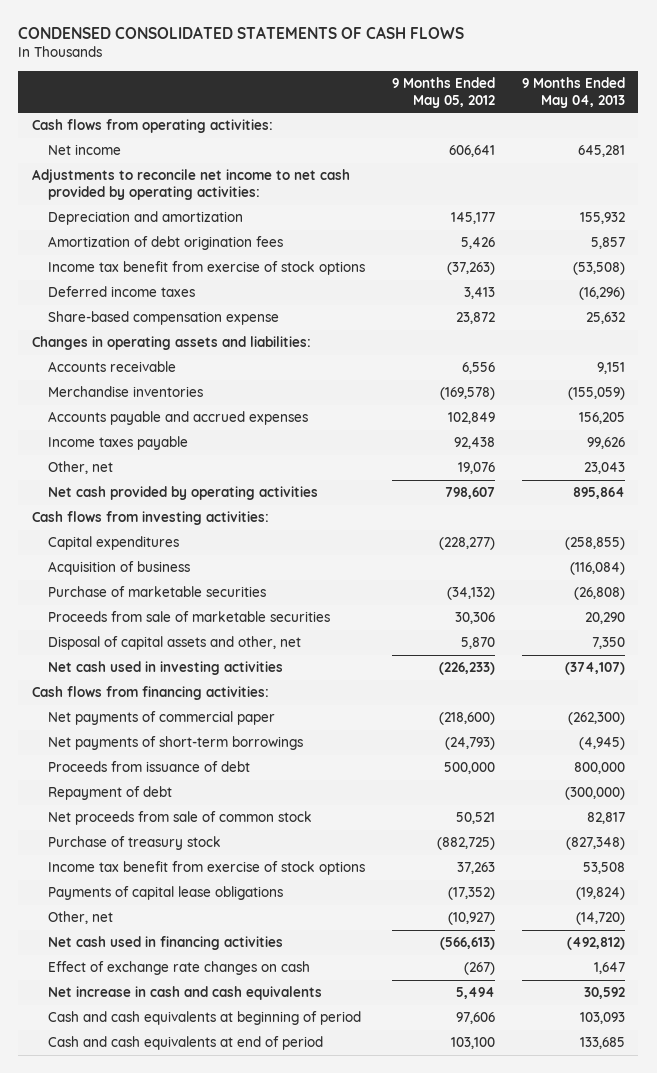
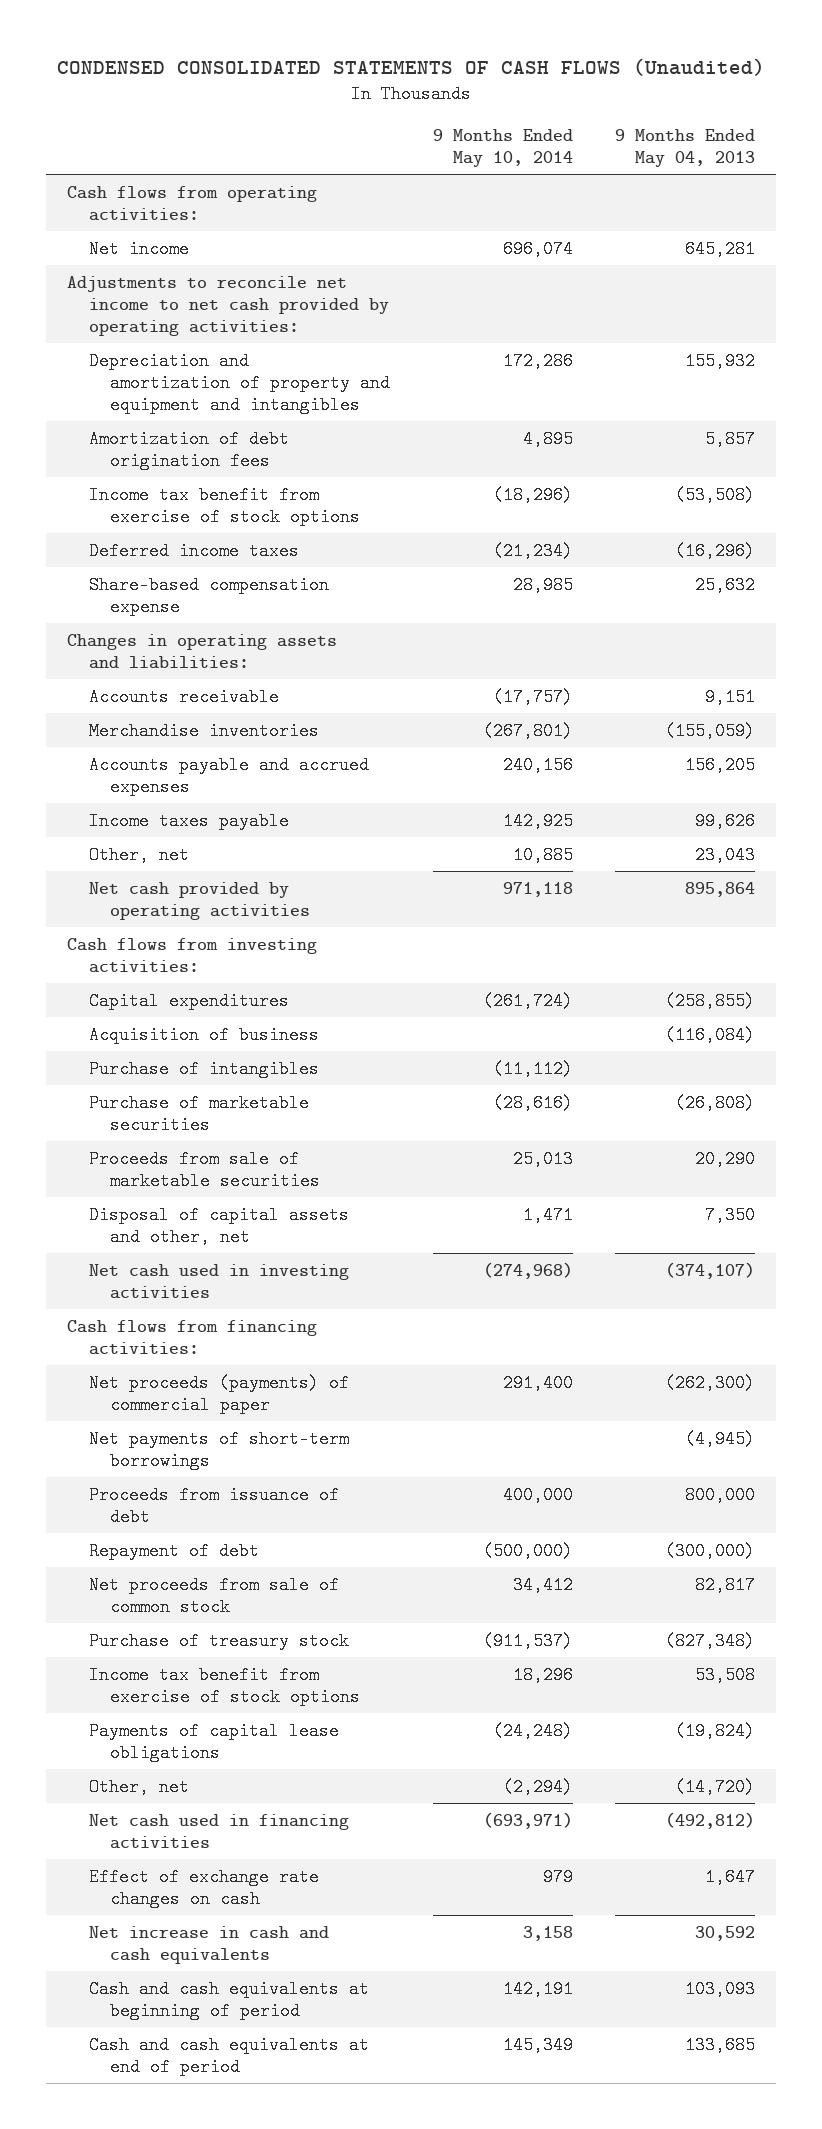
[18,26,465,40] CONDENSED CONSOLIDATED STATEMENTS OF CASH FLOWS -> [57,58,766,77] CONDENSED CONSOLIDATED STATEMENTS OF CASH FLOWS (Unaudited)
[391,76,495,108] 9 Months Ended May 05, 2012 -> none
none -> [432,128,573,167] 9 Months Ended May 10, 2014
[47,211,243,226] Depreciation and amortization -> [88,351,391,415] Depreciation and amortization of property and equipment and intangibles
none -> [88,1059,319,1078] Purchase of intangibles
[47,711,275,726] Net payments of commercial paper -> [88,1373,349,1414] Net proceeds (payments) of commercial paper

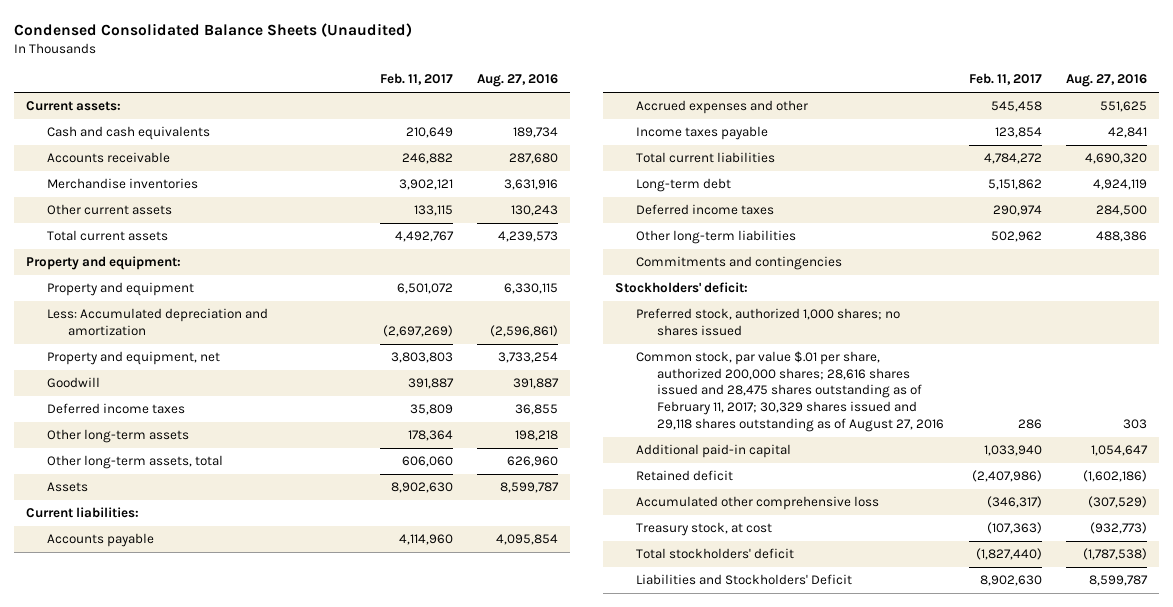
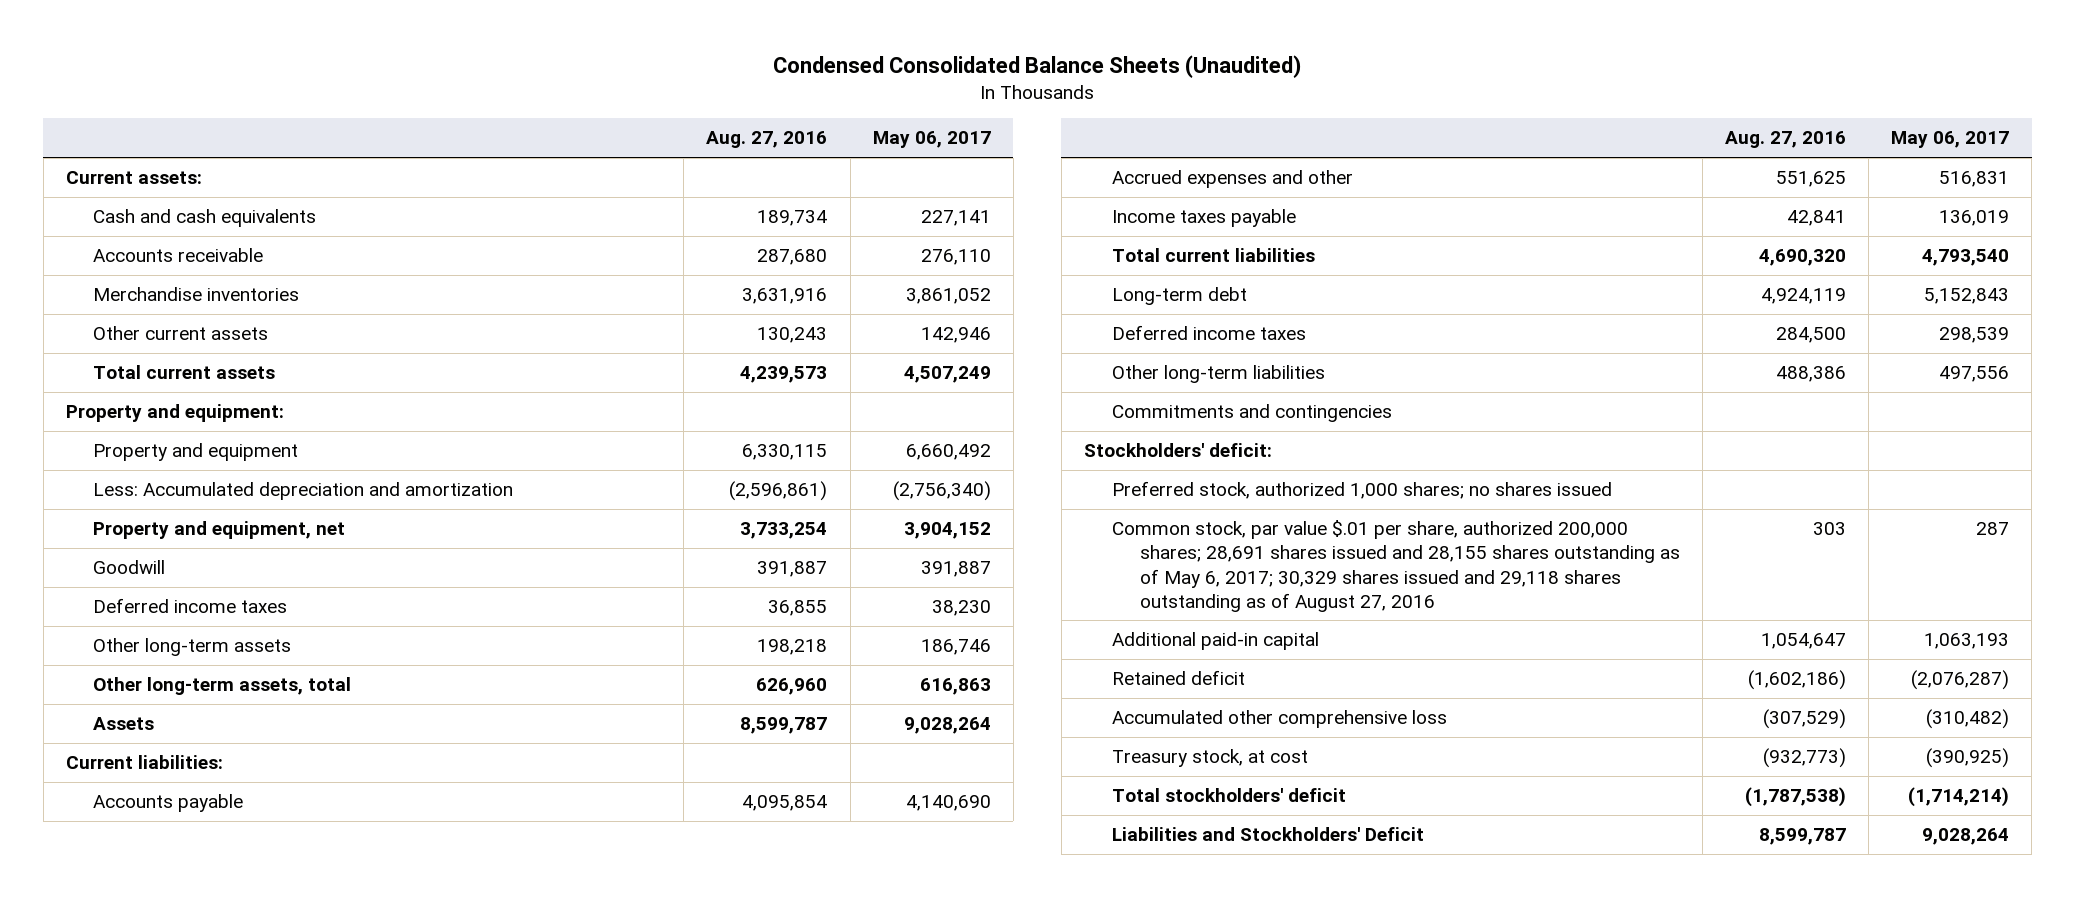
[379,73,453,86] Feb. 11, 2017 -> none
none -> [872,131,991,149] May 06, 2017
[636,351,945,432] Common stock, par value $.01 per share, authorized 200,000 shares; 28,616 shares issued and 28,475 shares outstanding as of February 11, 2017; 30,329 shares issued and 29,118 shares outstanding as of August 27, 2016 -> [1111,520,1680,612] Common stock, par value $.01 per share, authorized 200,000 shares; 28,691 shares issued and 28,155 shares outstanding as of May 6, 2017; 30,329 shares issued and 29,118 shares outstanding as of August 27, 2016

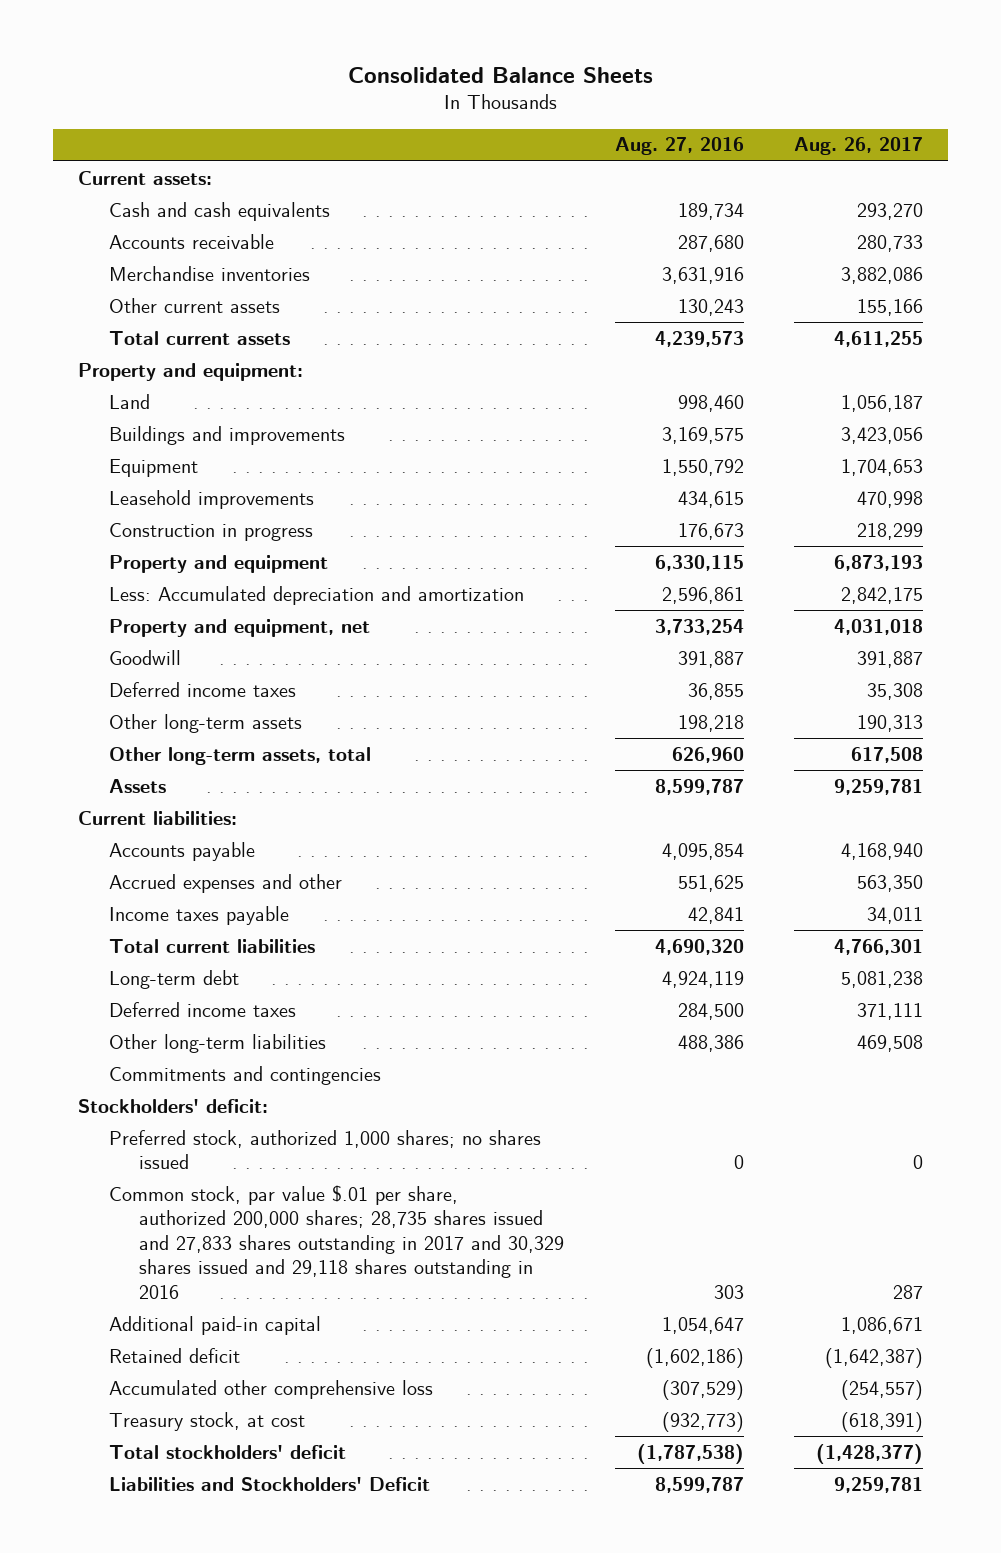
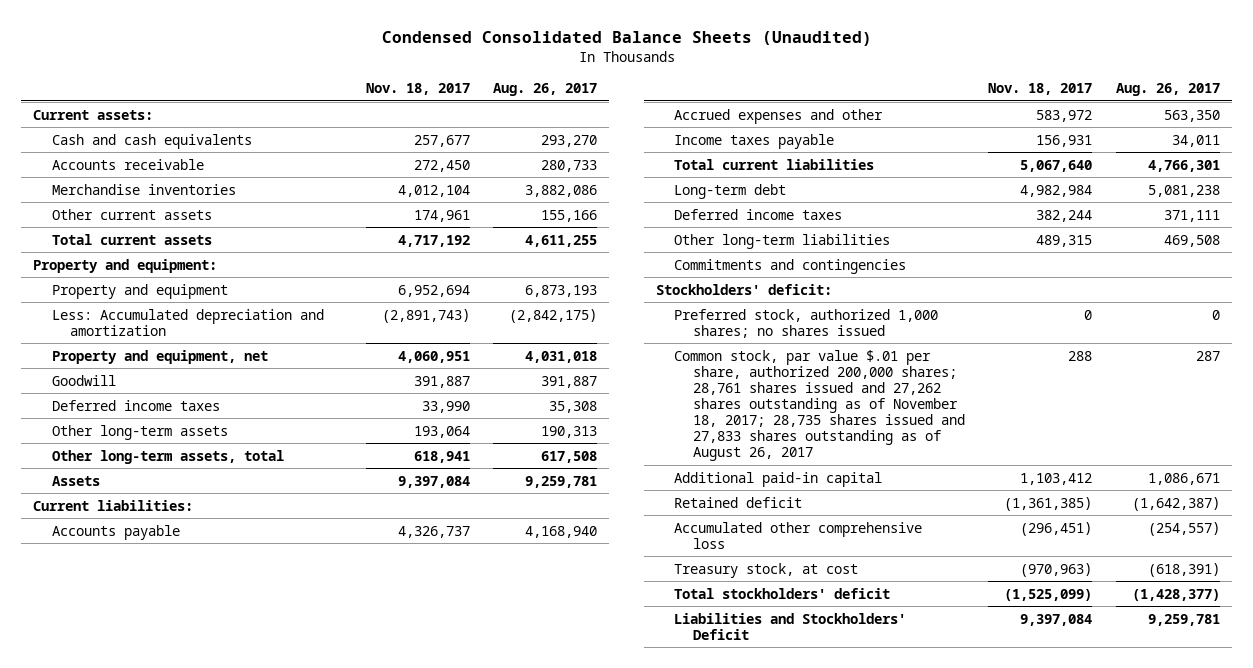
[347,66,653,83] Consolidated Balance Sheets -> [381,31,872,47] Condensed Consolidated Balance Sheets (Unaudited)
[614,137,744,156] Aug. 27, 2016 -> none
none -> [365,83,470,96] Nov. 18, 2017
[108,393,150,409] Land -> none
[108,425,345,445] Buildings and improvements -> none
[108,458,198,477] Equipment -> none
[108,489,314,509] Leasehold improvements -> none
[108,522,313,541] Construction in progress -> none
[841,586,924,604] 2,842,175 -> [509,308,598,323] (2,842,175)
[108,1184,565,1299] Common stock, par value $.01 per share, authorized 200,000 shares; 28,735 shares issued and 27,833 shares outstanding in 2017 and 30,329 shares issued and 29,118 shares outstanding in 2016 -> [674,349,965,462] Common stock, par value $.01 per share, authorized 200,000 shares; 28,761 shares issued and 27,262 shares outstanding as of November 18, 2017; 28,735 shares issued and 27,833 shares outstanding as of August 26, 2017

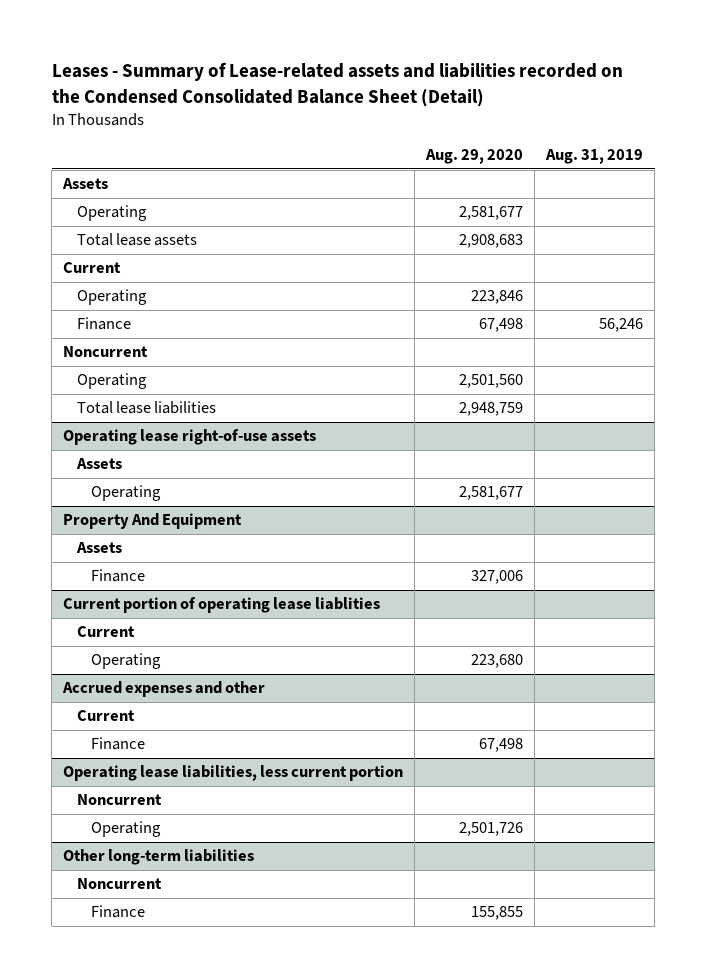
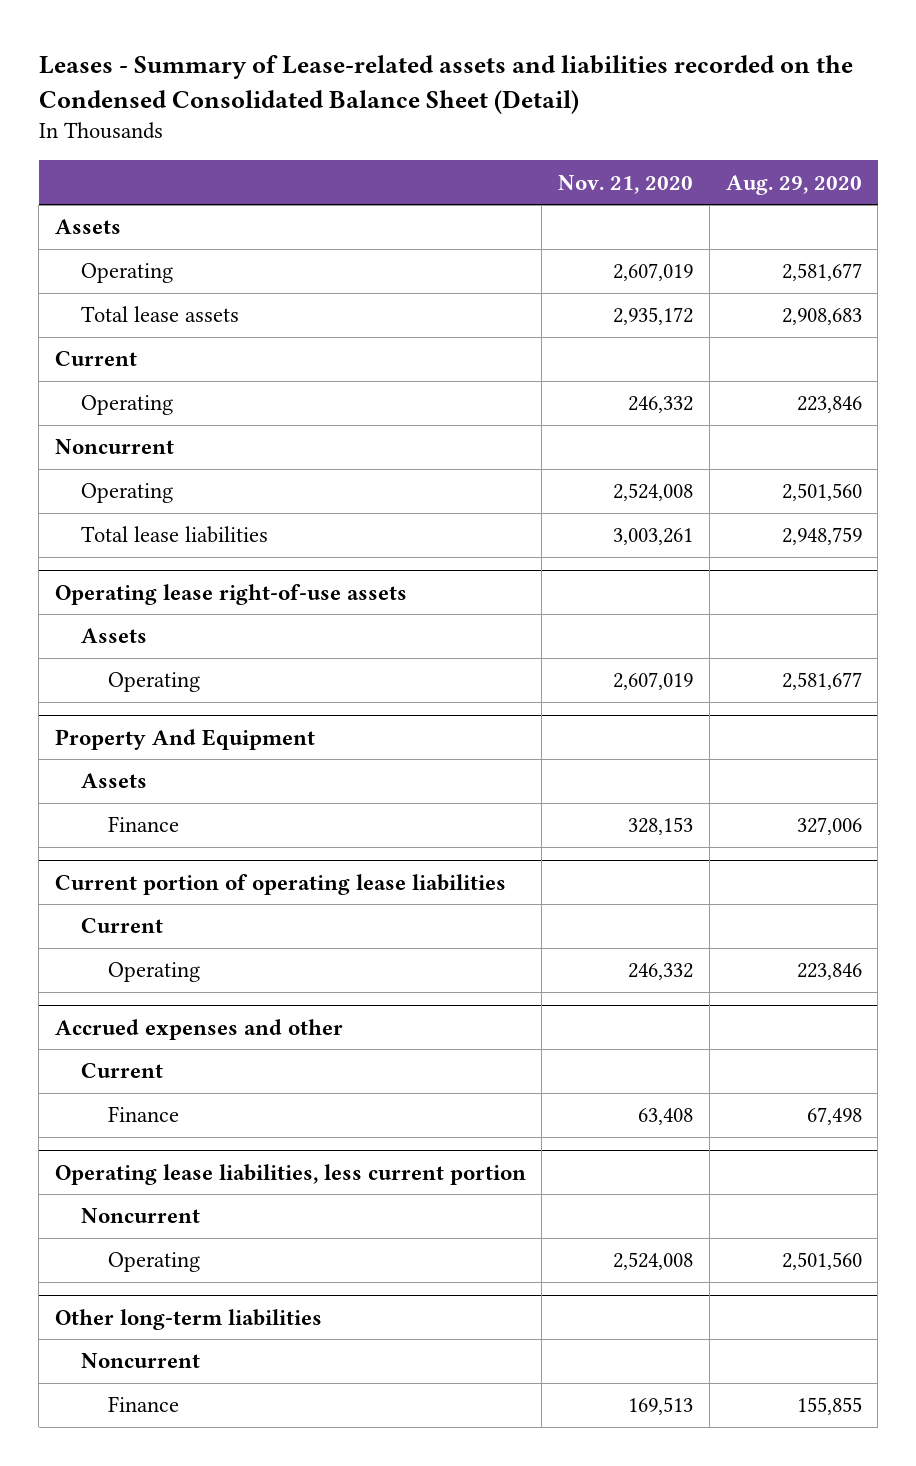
[545,149,644,165] Aug. 31, 2019 -> none
none -> [558,174,694,194] Nov. 21, 2020
[77,317,132,331] Finance -> none
[63,597,381,614] Current portion of operating lease liablities -> [54,873,506,895] Current portion of operating lease liabilities
[471,654,524,669] 223,680 -> [796,963,862,981] 223,846
[459,822,524,837] 2,501,726 -> [781,1252,862,1271] 2,501,560

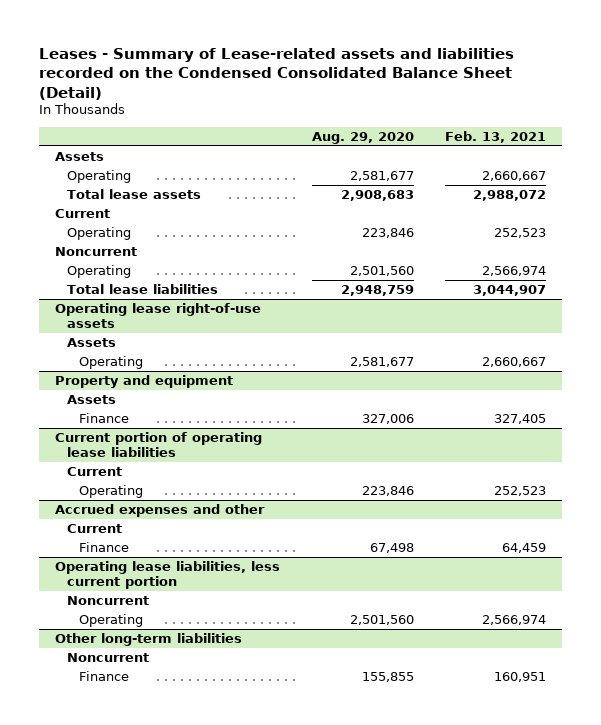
[558,174,694,194] Nov. 21, 2020 -> none
none -> [445,130,547,143] Feb. 13, 2021
[54,728,315,750] Property And Equipment -> [55,375,234,389] Property and equipment

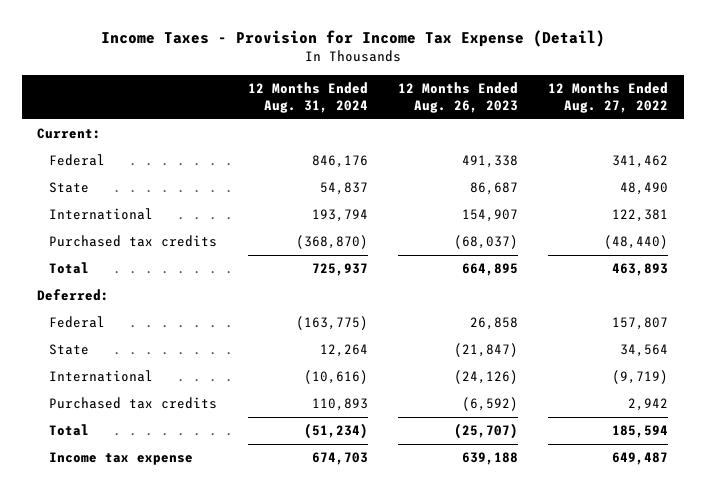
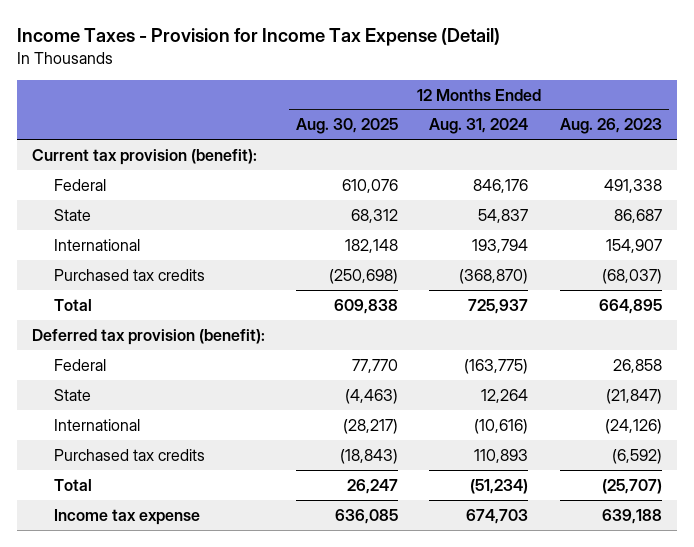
[548,82,669,114] 12 Months Ended Aug. 27, 2022 -> none
none -> [296,118,399,135] Aug. 30, 2025
[36,128,101,140] Current: -> [32,148,258,165] Current tax provision (benefit):
[36,289,109,302] Deferred: -> [32,328,266,345] Deferred tax provision (benefit):

